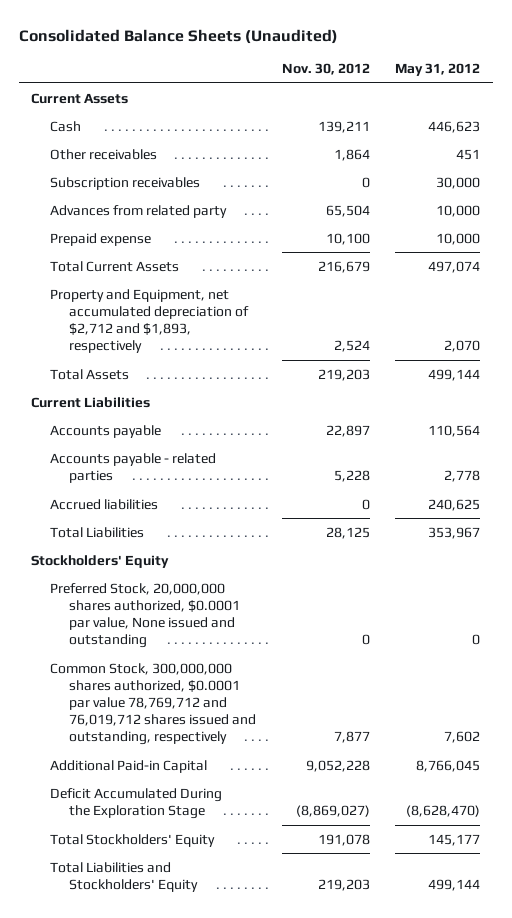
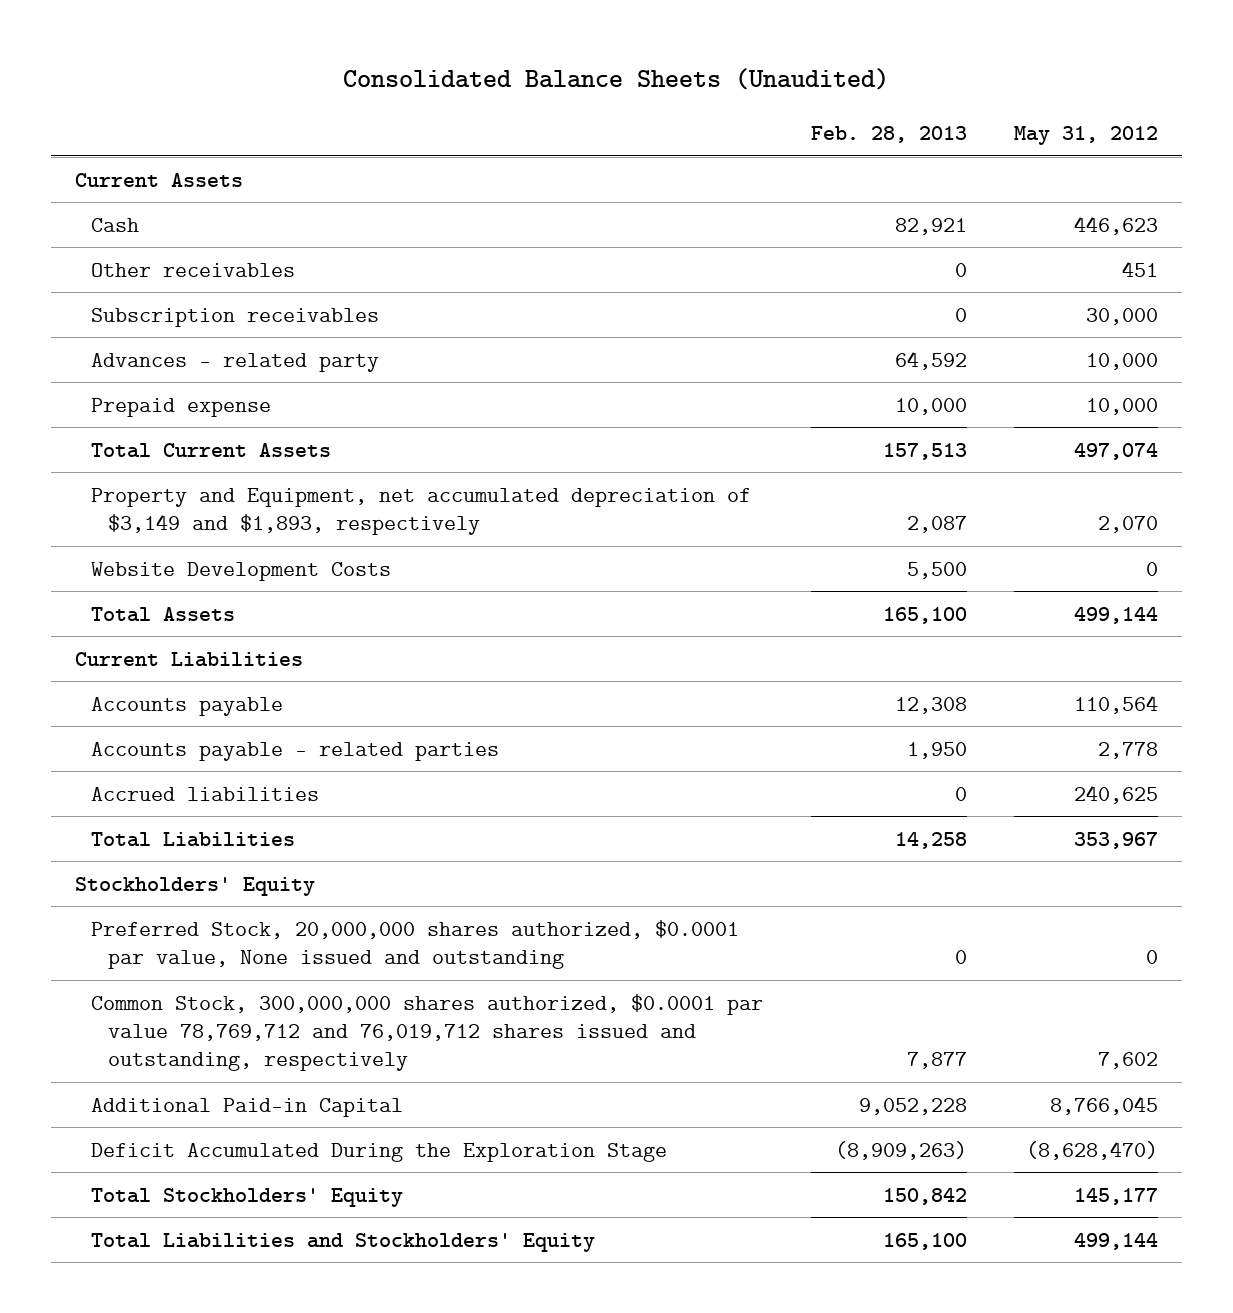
[281,63,370,76] Nov. 30, 2012 -> none
none -> [810,126,967,144] Feb. 28, 2013
[50,204,228,218] Advances from related party -> [91,352,380,372] Advances - related party
[50,288,250,354] Property and Equipment, net accumulated depreciation of $2,712 and $1,893, respectively -> [91,487,752,535] Property and Equipment, net accumulated depreciation of $3,149 and $1,893, respectively
none -> [91,561,392,581] Website Development Costs

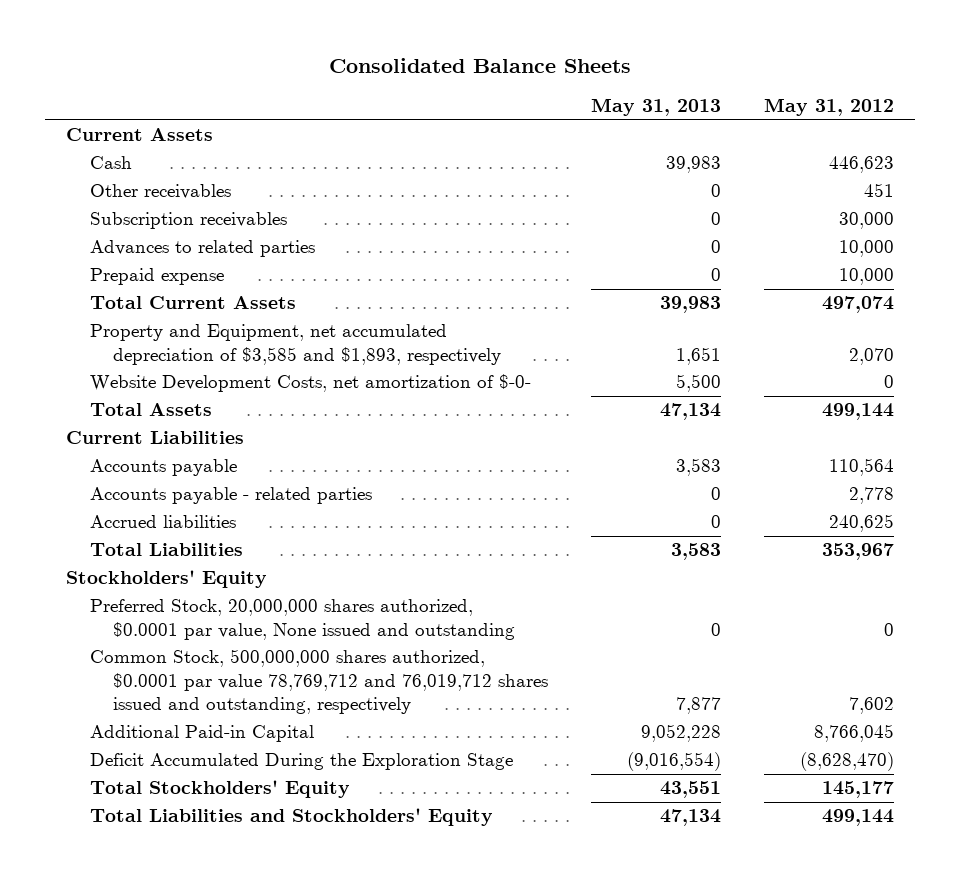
[343,68,890,91] Consolidated Balance Sheets (Unaudited) -> [328,58,631,74] Consolidated Balance Sheets
[810,126,967,144] Feb. 28, 2013 -> none
none -> [591,98,722,117] May 31, 2013
[91,352,380,372] Advances - related party -> none
none -> [89,240,315,258] Advances to related parties
[91,561,392,581] Website Development Costs -> none
[91,487,752,535] Property and Equipment, net accumulated depreciation of $3,149 and $1,893, respectively -> [89,324,502,365] Property and Equipment, net accumulated depreciation of $3,585 and $1,893, respectively
none -> [89,374,531,393] Website Development Costs, net amortization of $-0-
[91,993,764,1072] Common Stock, 300,000,000 shares authorized, $0.0001 par value 78,769,712 and 76,019,712 shares issued and outstanding, respectively -> [89,649,549,715] Common Stock, 500,000,000 shares authorized, $0.0001 par value 78,769,712 and 76,019,712 shares issued and outstanding, respectively

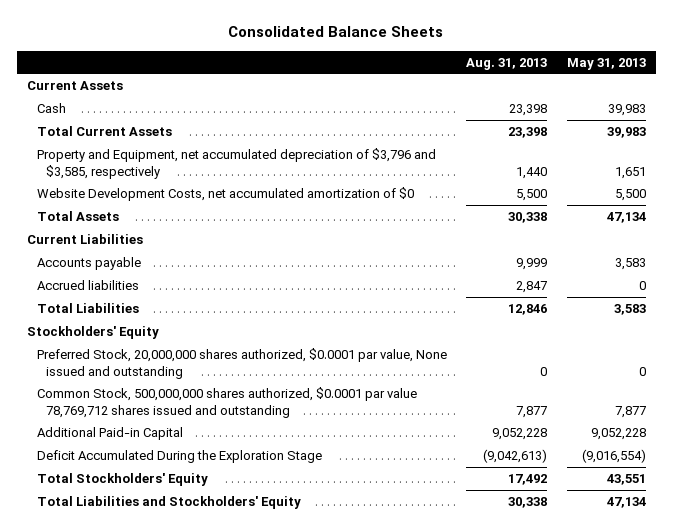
[763,98,894,117] May 31, 2012 -> none
none -> [466,57,548,70] Aug. 31, 2013
[89,184,231,200] Other receivables -> none
[89,212,287,230] Subscription receivables -> none
[89,240,315,258] Advances to related parties -> none
[89,268,224,286] Prepaid expense -> none
[89,324,502,365] Property and Equipment, net accumulated depreciation of $3,585 and $1,893, respectively -> [36,147,436,179] Property and Equipment, net accumulated depreciation of $3,796 and $3,585, respectively
[89,374,531,393] Website Development Costs, net amortization of $-0- -> [36,186,414,201] Website Development Costs, net accumulated amortization of $0
[89,487,372,505] Accounts payable - related parties -> none
[89,649,549,715] Common Stock, 500,000,000 shares authorized, $0.0001 par value 78,769,712 and 76,019,712 shares issued and outstanding, respectively -> [36,386,417,418] Common Stock, 500,000,000 shares authorized, $0.0001 par value 78,769,712 shares issued and outstanding

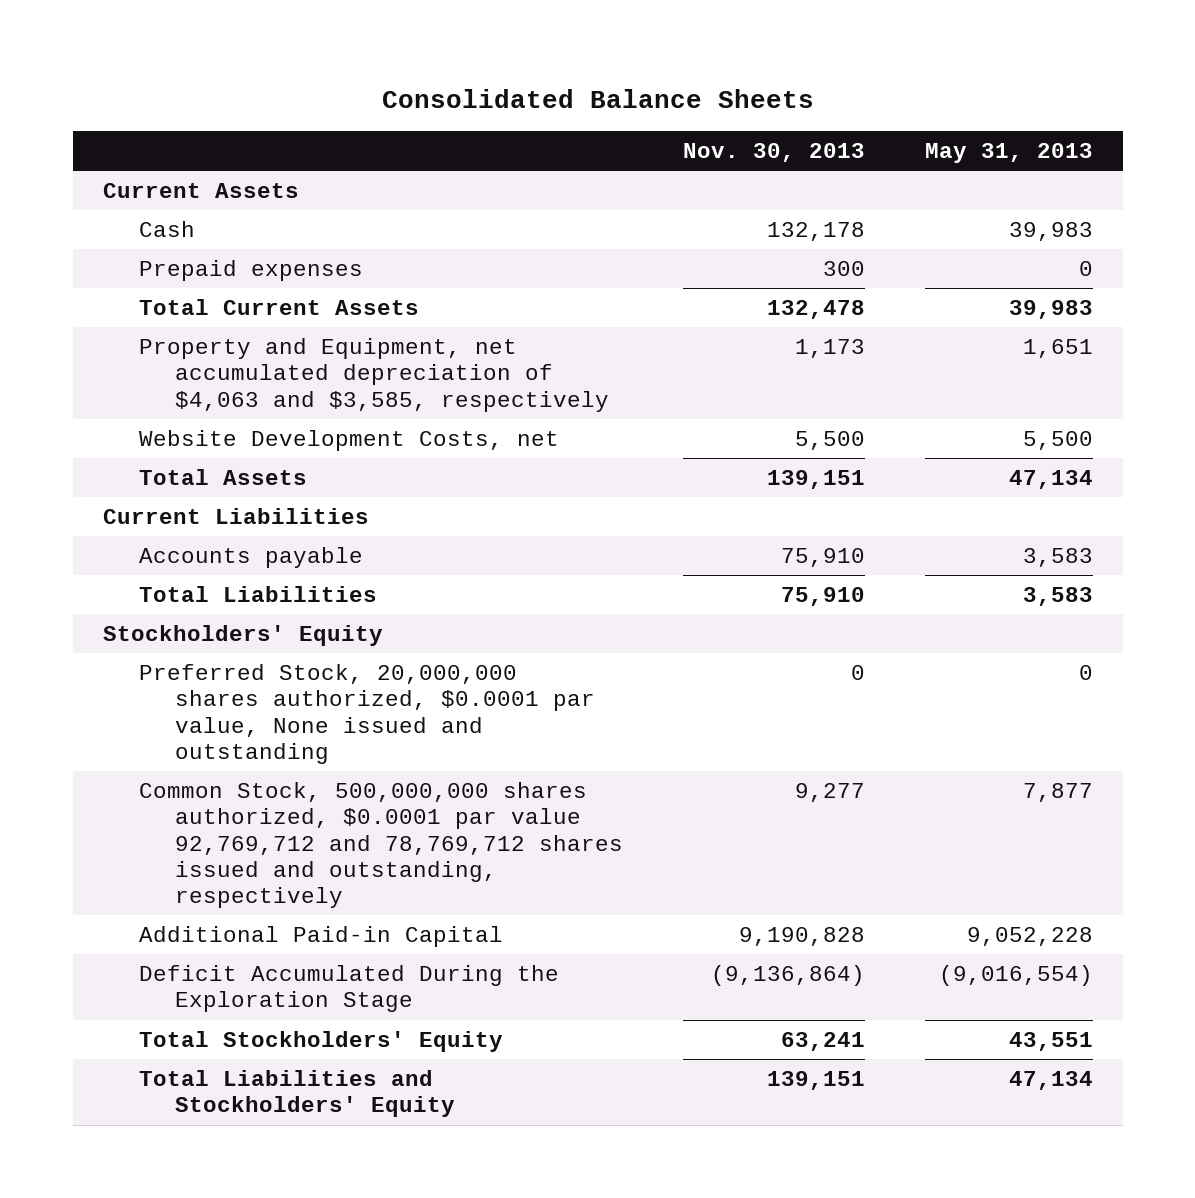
[466,57,548,70] Aug. 31, 2013 -> none
none -> [682,142,865,162] Nov. 30, 2013
none -> [138,260,363,282] Prepaid expenses
[36,147,436,179] Property and Equipment, net accumulated depreciation of $3,796 and $3,585, respectively -> [138,338,609,412] Property and Equipment, net accumulated depreciation of $4,063 and $3,585, respectively
[36,186,414,201] Website Development Costs, net accumulated amortization of $0 -> [138,430,559,452] Website Development Costs, net
[36,279,139,290] Accrued liabilities -> none
[36,386,417,418] Common Stock, 500,000,000 shares authorized, $0.0001 par value 78,769,712 shares issued and outstanding -> [138,782,623,908] Common Stock, 500,000,000 shares authorized, $0.0001 par value 92,769,712 and 78,769,712 shares issued and outstanding, respectively

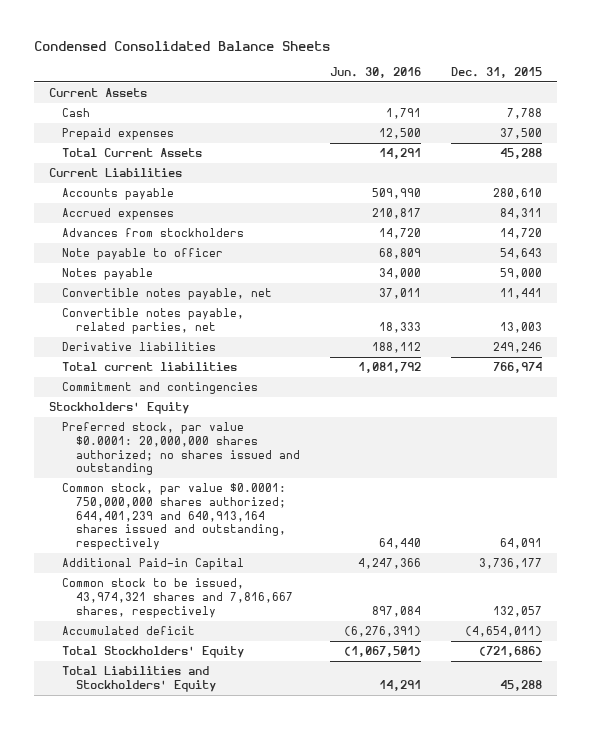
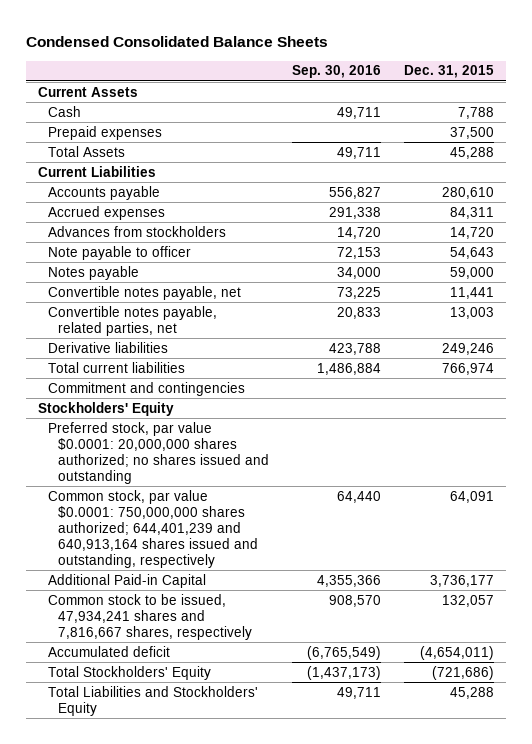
[329,66,421,78] Jun. 30, 2016 -> none
none -> [292,65,382,79] Sep. 30, 2016
[62,148,203,158] Total Current Assets -> [47,145,125,157] Total Assets
[62,578,293,618] Common stock to be issued, 43,974,321 shares and 7,816,667 shares, respectively -> [47,593,252,640] Common stock to be issued, 47,934,241 shares and 7,816,667 shares, respectively

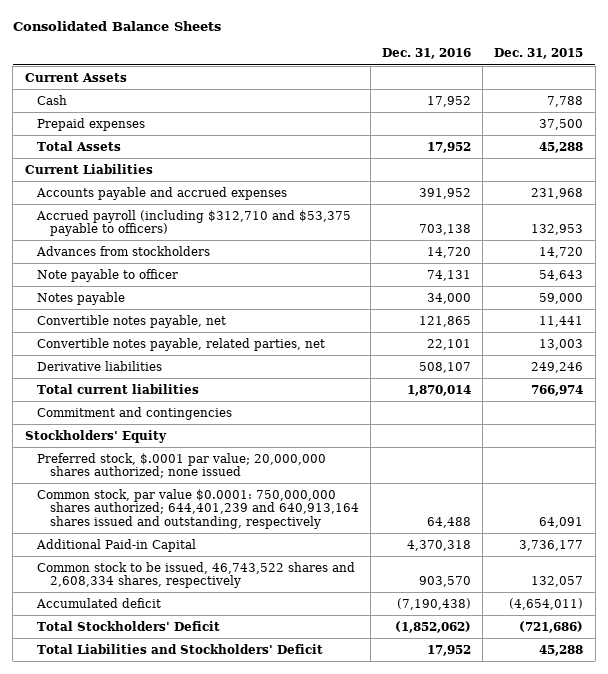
[26,36,329,48] Condensed Consolidated Balance Sheets -> [12,20,221,31] Consolidated Balance Sheets
[292,65,382,79] Sep. 30, 2016 -> none
none -> [382,48,472,60] Dec. 31, 2016
[47,205,165,220] Accrued expenses -> none
[47,185,160,200] Accounts payable -> [36,186,288,200] Accounts payable and accrued expenses
[442,186,495,199] 280,610 -> [531,187,584,199] 231,968
none -> [36,209,352,237] Accrued payroll (including $312,710 and $53,375 payable to officers)
[47,421,269,484] Preferred stock, par value $0.0001: 20,000,000 shares authorized; no shares issued and outstanding -> [37,452,327,479] Preferred stock, $.0001 par value; 20,000,000 shares authorized; none issued
[47,593,252,640] Common stock to be issued, 47,934,241 shares and 7,816,667 shares, respectively -> [37,561,356,589] Common stock to be issued, 46,743,522 shares and 2,608,334 shares, respectively
[47,665,211,680] Total Stockholders' Equity -> [37,620,221,631] Total Stockholders' Deficit
[47,685,258,716] Total Liabilities and Stockholders' Equity -> [37,643,324,654] Total Liabilities and Stockholders' Deficit

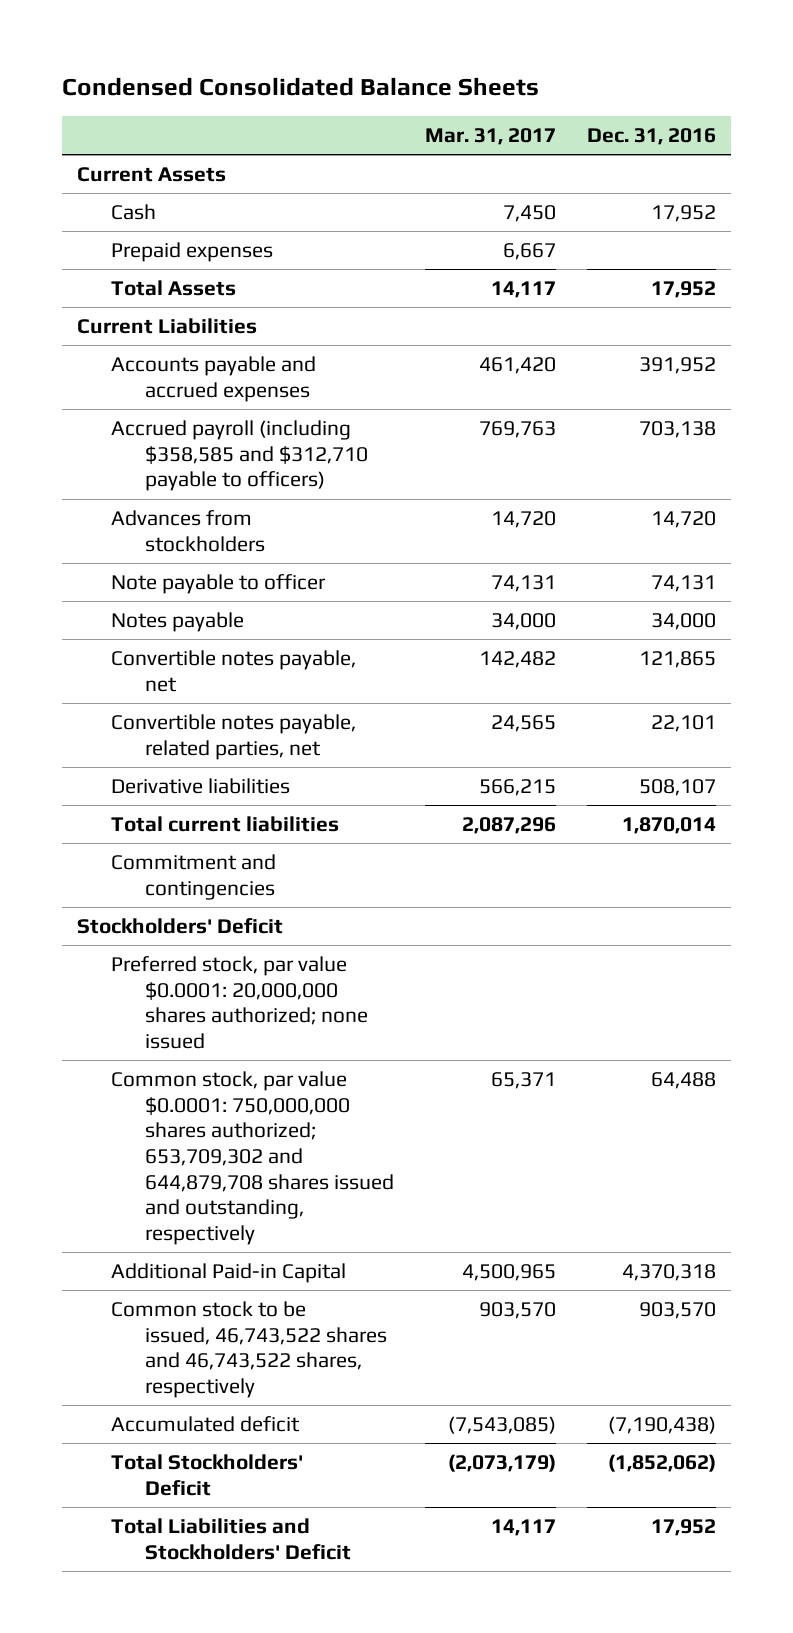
[12,20,221,31] Consolidated Balance Sheets -> [61,76,539,96] Condensed Consolidated Balance Sheets
[494,48,584,60] Dec. 31, 2015 -> none
none -> [424,127,556,145] Mar. 31, 2017
[36,209,352,237] Accrued payroll (including $312,710 and $53,375 payable to officers) -> [111,420,368,492] Accrued payroll (including $358,585 and $312,710 payable to officers)
[24,429,167,443] Stockholders' Equity -> [77,918,284,935] Stockholders' Deficit
[37,452,327,479] Preferred stock, $.0001 par value; 20,000,000 shares authorized; none issued -> [111,956,368,1050] Preferred stock, par value $0.0001: 20,000,000 shares authorized; none issued
[37,488,359,529] Common stock, par value $0.0001: 750,000,000 shares authorized; 644,401,239 and 640,913,164 shares issued and outstanding, respectively -> [111,1071,394,1245] Common stock, par value $0.0001: 750,000,000 shares authorized; 653,709,302 and 644,879,708 shares issued and outstanding, respectively
[37,561,356,589] Common stock to be issued, 46,743,522 shares and 2,608,334 shares, respectively -> [111,1301,387,1399] Common stock to be issued, 46,743,522 shares and 46,743,522 shares, respectively

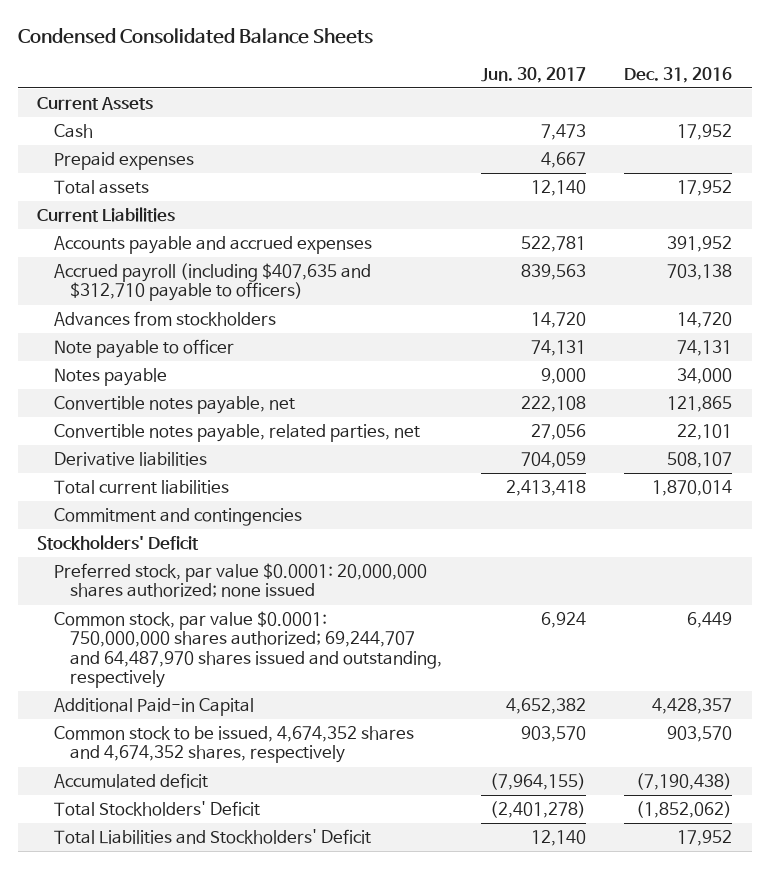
[424,127,556,145] Mar. 31, 2017 -> none
none -> [480,66,586,83] Jun. 30, 2017
[111,280,237,297] Total Assets -> [53,179,149,194] Total assets
[111,420,368,492] Accrued payroll (including $358,585 and $312,710 payable to officers) -> [53,262,371,302] Accrued payroll (including $407,635 and $312,710 payable to officers)
[111,1071,394,1245] Common stock, par value $0.0001: 750,000,000 shares authorized; 653,709,302 and 644,879,708 shares issued and outstanding, respectively -> [53,610,442,689] Common stock, par value $0.0001: 750,000,000 shares authorized; 69,244,707 and 64,487,970 shares issued and outstanding, respectively
[650,1072,716,1090] 64,488 -> [687,611,733,628] 6,449
[621,1264,716,1282] 4,370,318 -> [652,697,733,714] 4,428,357
[111,1301,387,1399] Common stock to be issued, 46,743,522 shares and 46,743,522 shares, respectively -> [53,725,414,764] Common stock to be issued, 4,674,352 shares and 4,674,352 shares, respectively

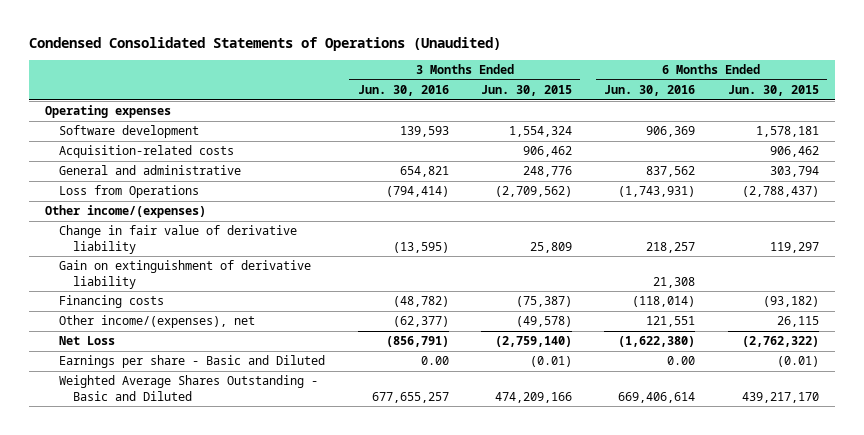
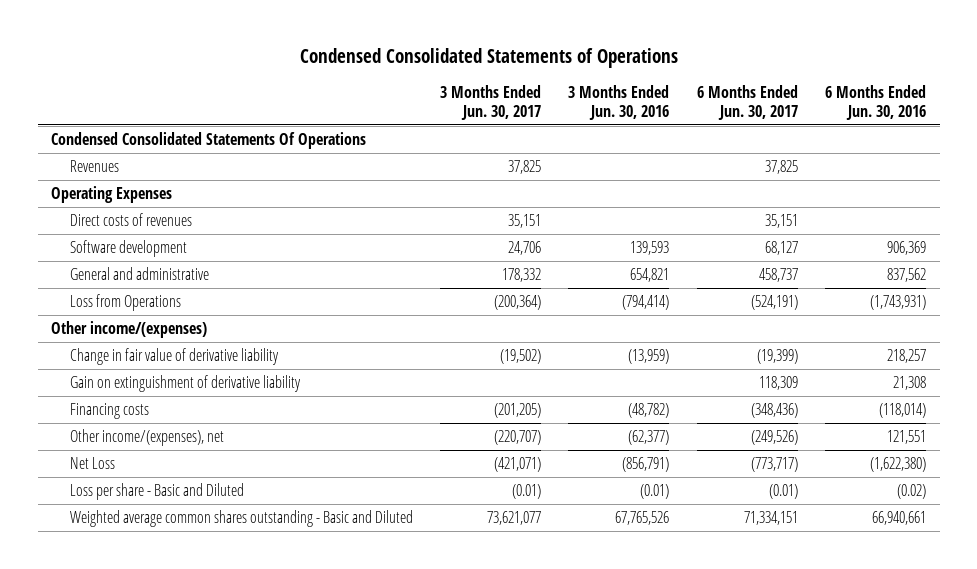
[29,36,502,51] Condensed Consolidated Statements of Operations (Unaudited) -> [299,47,678,68] Condensed Consolidated Statements of Operations
[480,85,572,97] Jun. 30, 2015 -> none
[727,85,819,97] Jun. 30, 2015 -> none
none -> [439,85,541,120] 3 Months Ended Jun. 30, 2017
none -> [696,85,798,120] 6 Months Ended Jun. 30, 2017
none -> [51,132,367,150] Condensed Consolidated Statements Of Operations
none -> [69,160,119,173] Revenues
[45,105,172,119] Operating expenses -> [51,186,173,204] Operating Expenses
none -> [69,213,192,227] Direct costs of revenues
[59,145,235,159] Acquisition-related costs -> none
[392,241,449,253] (13,595) -> [628,349,670,365] (13,959)
[59,355,326,369] Earnings per share - Basic and Diluted -> [69,483,244,501] Loss per share - Basic and Diluted
[420,356,449,366] 0.00 -> [640,484,670,500] (0.01)
[667,356,696,366] 0.00 -> [896,484,926,500] (0.02)
[59,375,319,401] Weighted Average Shares Outstanding - Basic and Diluted -> [69,510,413,528] Weighted average common shares outstanding - Basic and Diluted
[371,391,449,403] 677,655,257 -> [615,511,670,526] 67,765,526
[618,391,696,403] 669,406,614 -> [871,511,926,526] 66,940,661

